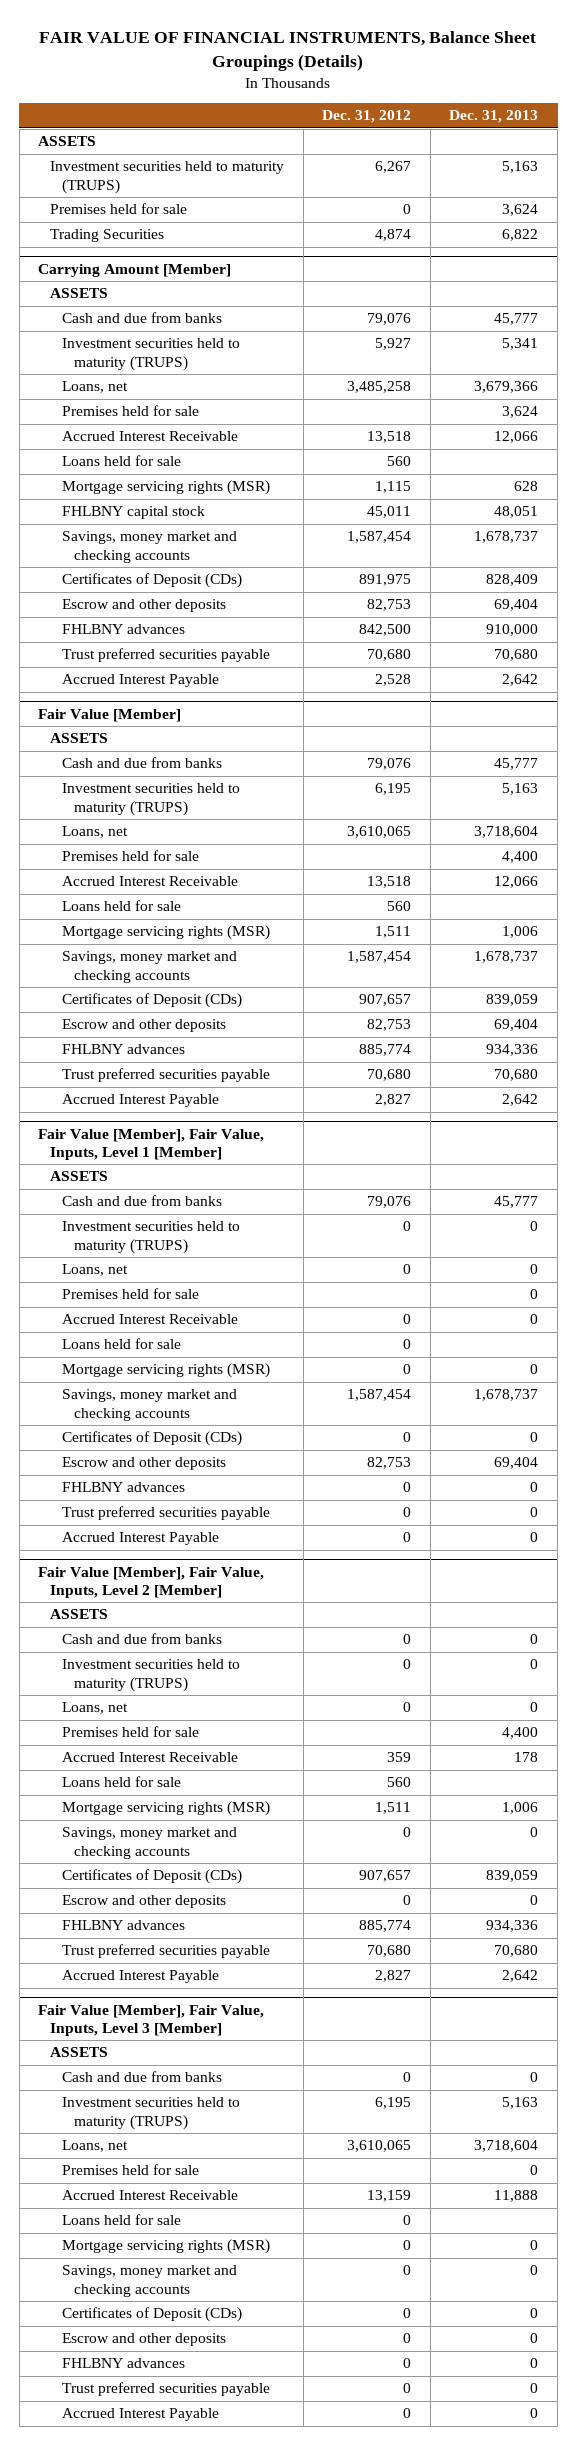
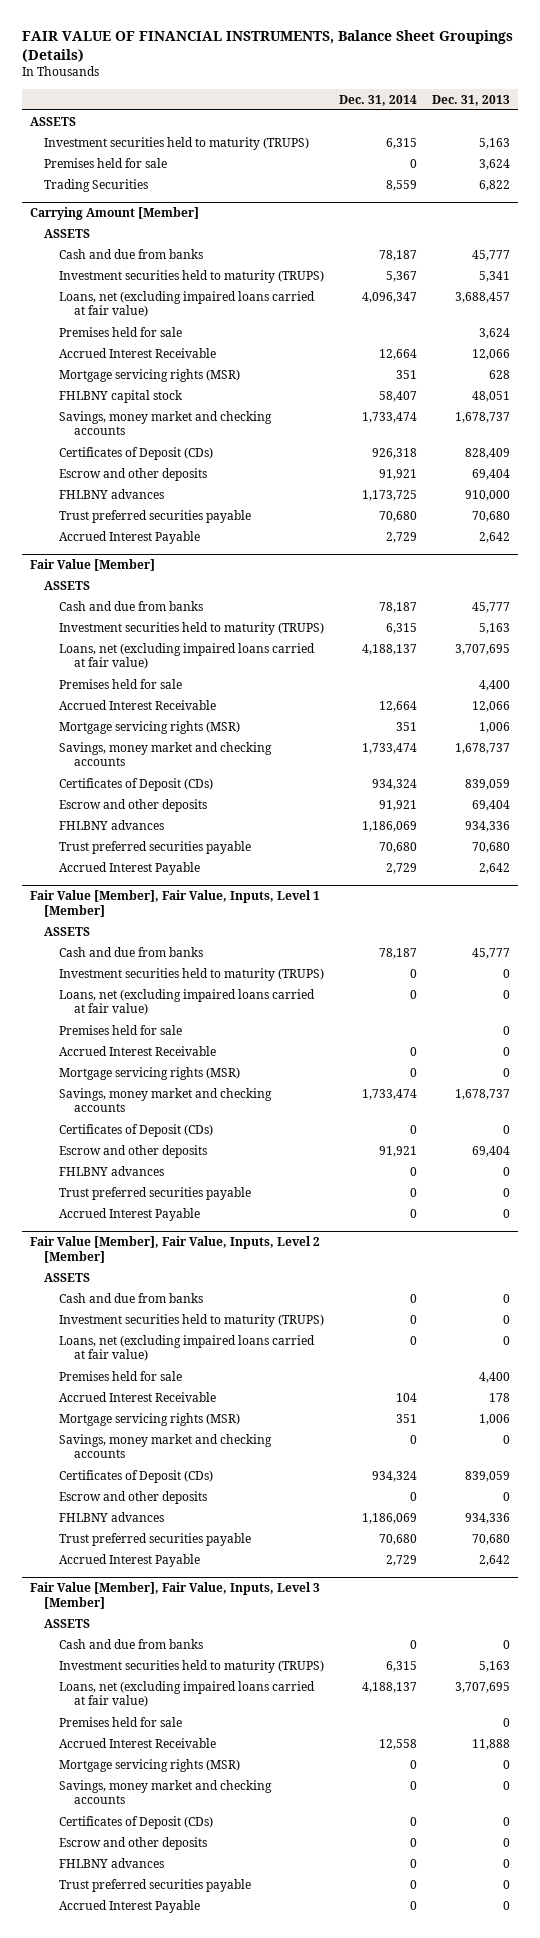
[322,110,412,124] Dec. 31, 2012 -> none
none -> [339,94,418,106] Dec. 31, 2014
[62,381,129,394] Loans, net -> [58,291,315,318] Loans, net (excluding impaired loans carried at fair value)
[474,381,539,394] 3,679,366 -> [455,292,511,304] 3,688,457
[62,455,182,467] Loans held for sale -> none
[62,826,129,839] Loans, net -> [58,643,315,670] Loans, net (excluding impaired loans carried at fair value)
[474,826,539,839] 3,718,604 -> [455,644,511,656] 3,707,695
[62,900,182,912] Loans held for sale -> none
[62,1264,129,1277] Loans, net -> [58,989,315,1016] Loans, net (excluding impaired loans carried at fair value)
[62,1338,182,1350] Loans held for sale -> none
[62,1702,129,1715] Loans, net -> [58,1335,315,1362] Loans, net (excluding impaired loans carried at fair value)
[62,1776,182,1788] Loans held for sale -> none
[62,2140,129,2153] Loans, net -> [58,1681,315,1708] Loans, net (excluding impaired loans carried at fair value)
[474,2140,539,2153] 3,718,604 -> [455,1682,511,1694] 3,707,695
[62,2214,182,2226] Loans held for sale -> none

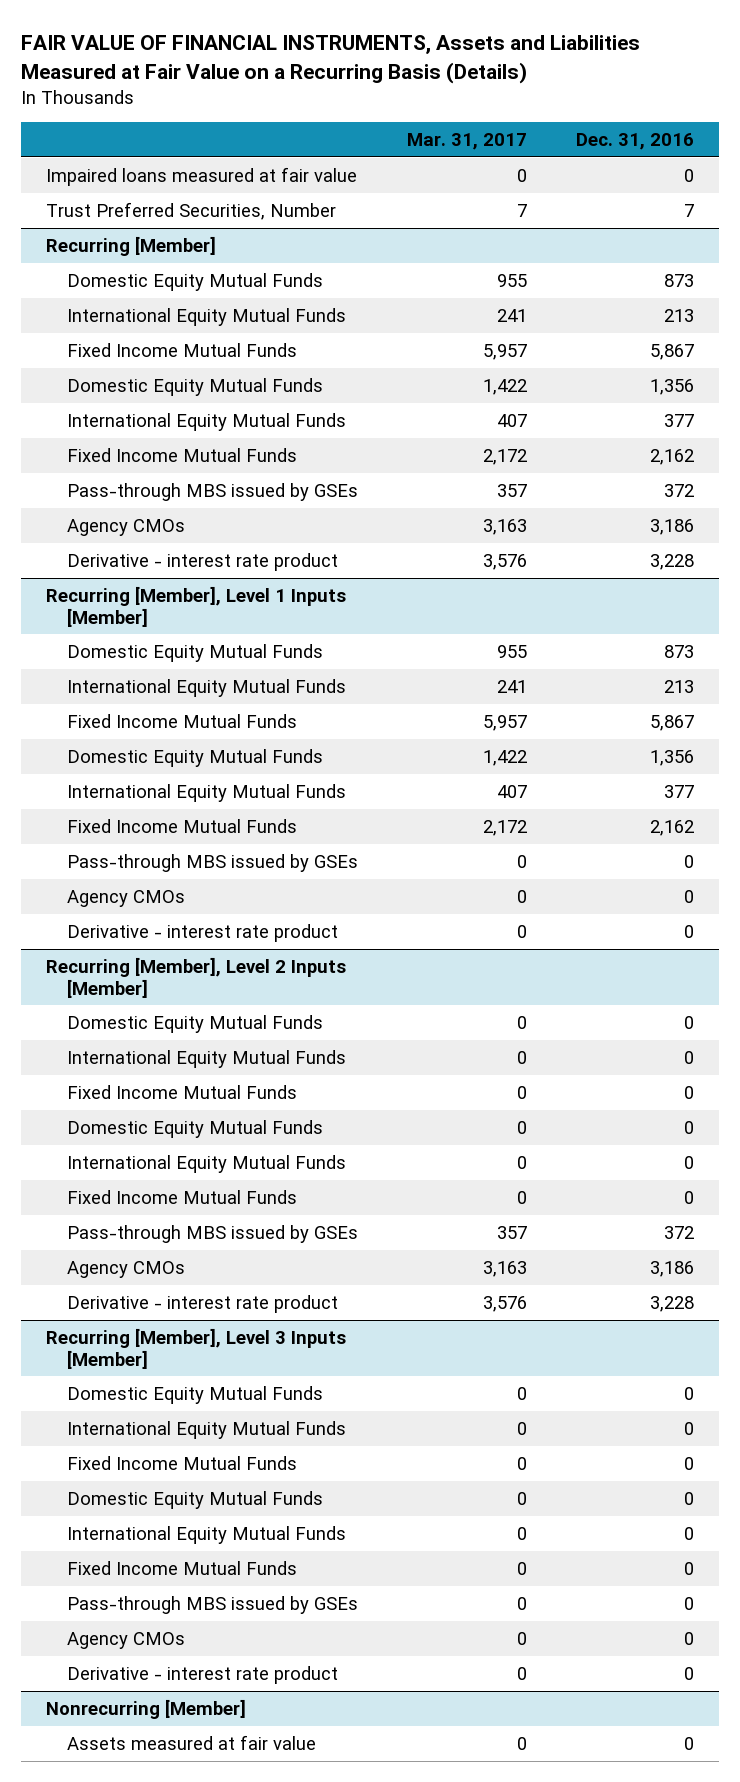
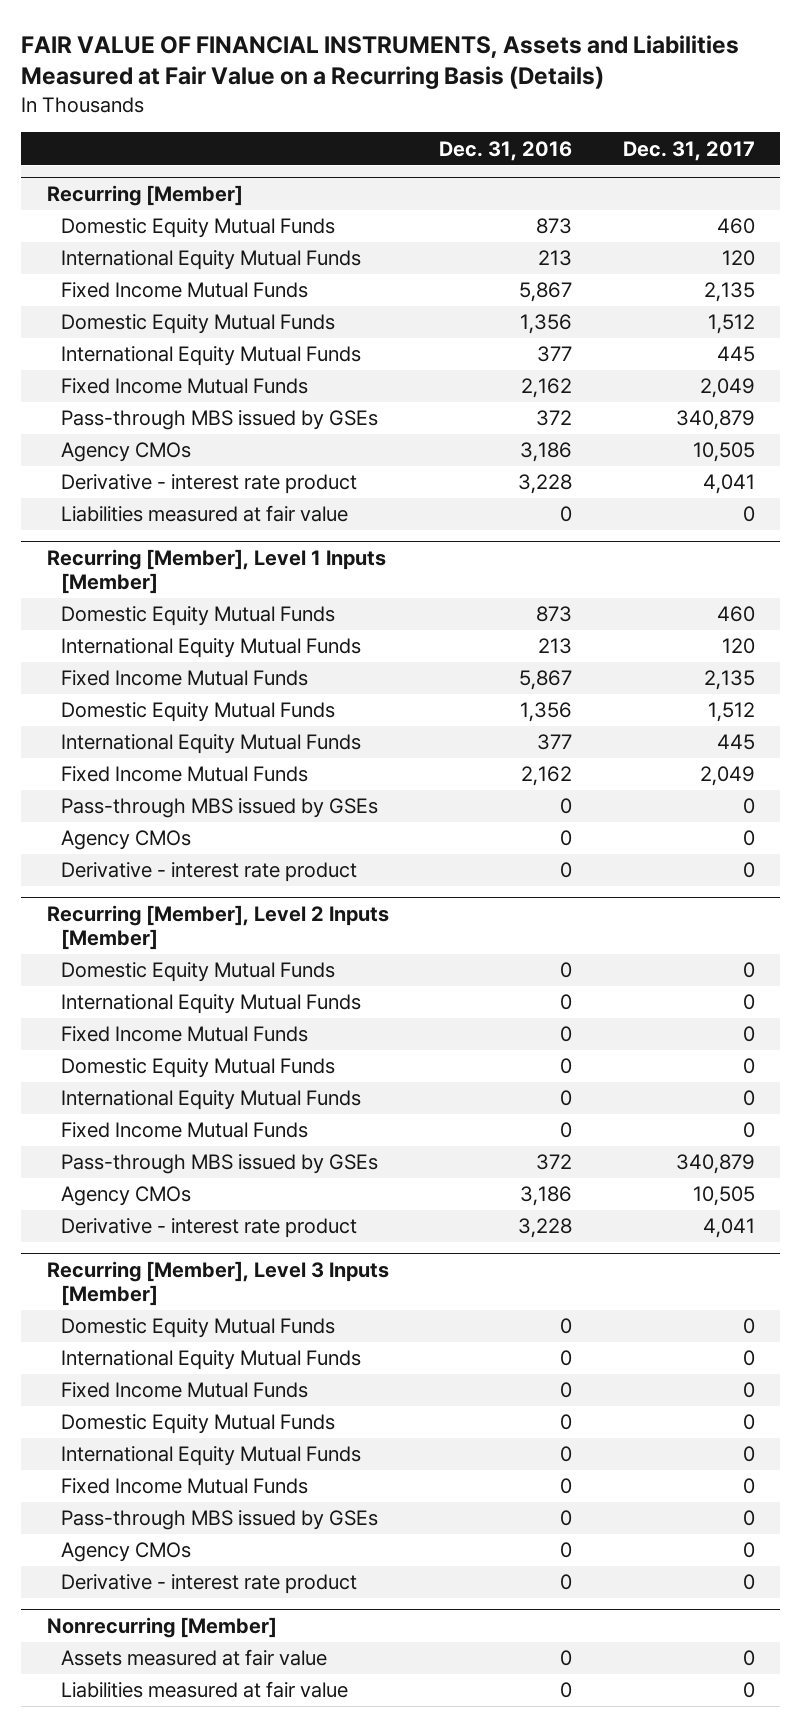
[406,132,527,150] Mar. 31, 2017 -> none
none -> [623,140,756,161] Dec. 31, 2017
[46,166,358,186] Impaired loans measured at fair value -> none
[46,201,337,220] Trust Preferred Securities, Number -> none
none -> [60,505,348,523] Liabilities measured at fair value
none -> [60,1681,348,1699] Liabilities measured at fair value

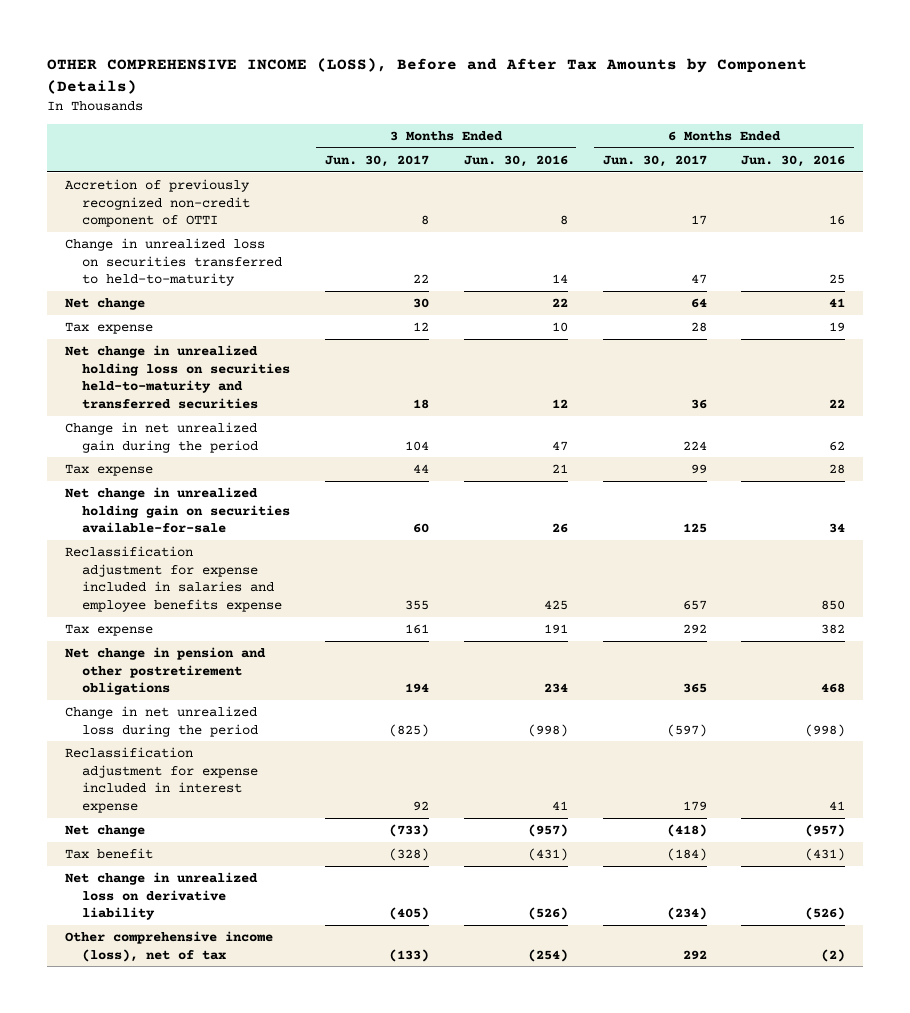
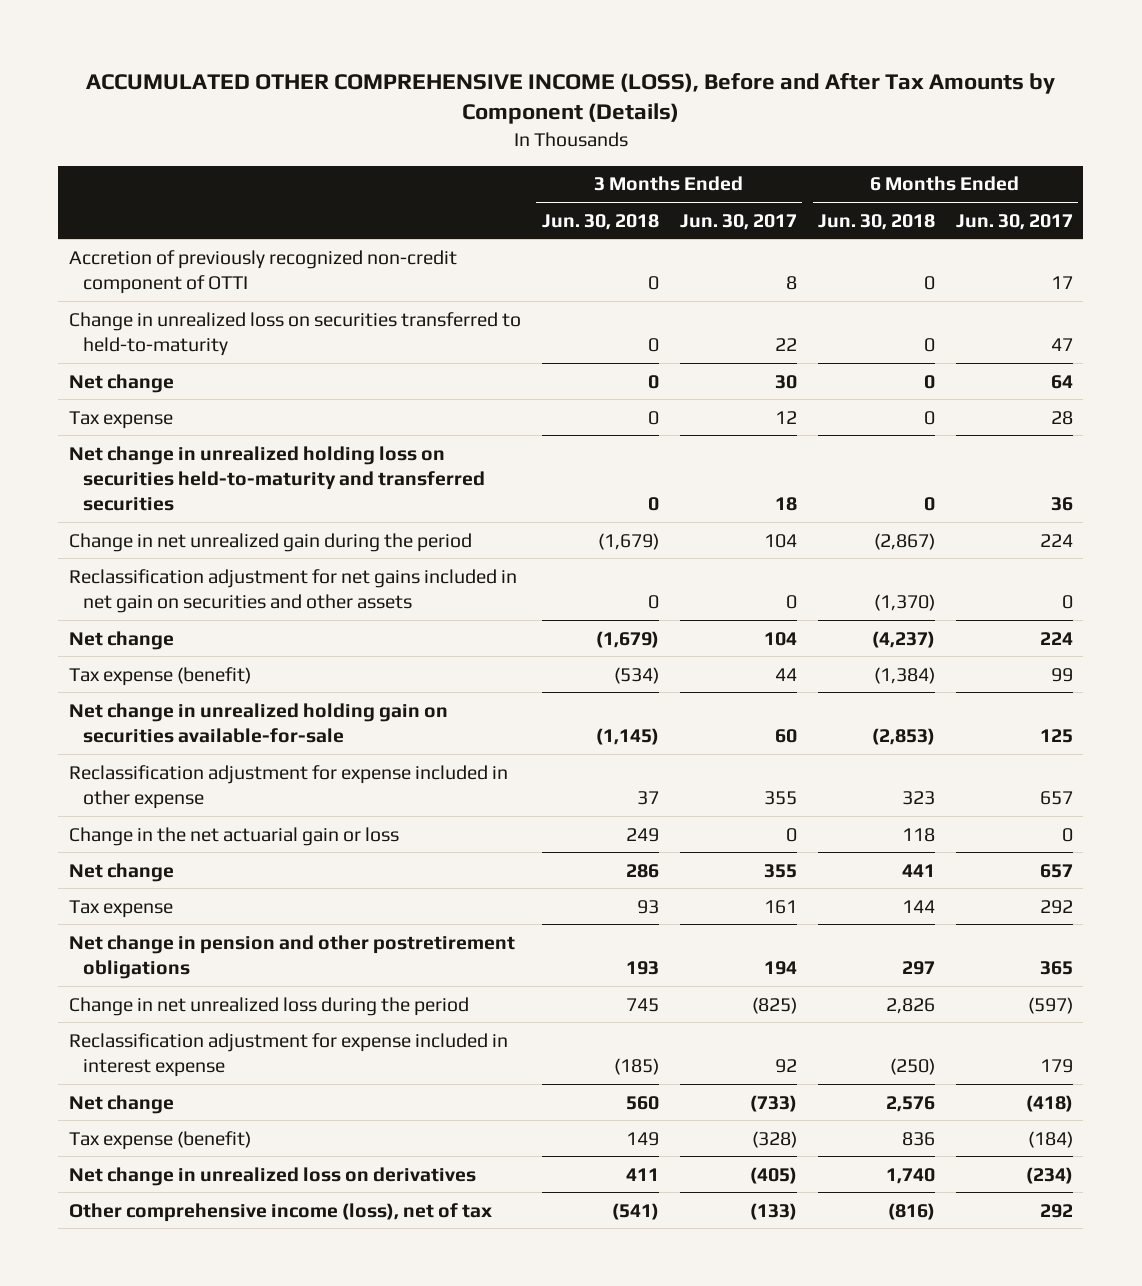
[47,58,808,95] OTHER COMPREHENSIVE INCOME (LOSS), Before and After Tax Amounts by Component (Details) -> [85,72,1055,125] ACCUMULATED OTHER COMPREHENSIVE INCOME (LOSS), Before and After Tax Amounts by Component (Details)
[463,154,568,167] Jun. 30, 2016 -> none
[741,154,846,167] Jun. 30, 2016 -> none
none -> [541,213,659,230] Jun. 30, 2018
none -> [817,213,935,230] Jun. 30, 2018
none -> [68,568,517,613] Reclassification adjustment for net gains included in net gain on securities and other assets
none -> [68,630,174,650] Net change
[64,463,153,476] Tax expense -> [68,666,251,686] Tax expense (benefit)
[64,545,282,613] Reclassification adjustment for expense included in salaries and employee benefits expense -> [68,764,508,809] Reclassification adjustment for expense included in other expense
none -> [68,826,399,846] Change in the net actuarial gain or loss
none -> [68,862,174,882] Net change
[64,847,153,859] Tax benefit -> [68,1130,251,1150] Tax expense (benefit)
[64,871,258,921] Net change in unrealized loss on derivative liability -> [68,1166,476,1186] Net change in unrealized loss on derivatives

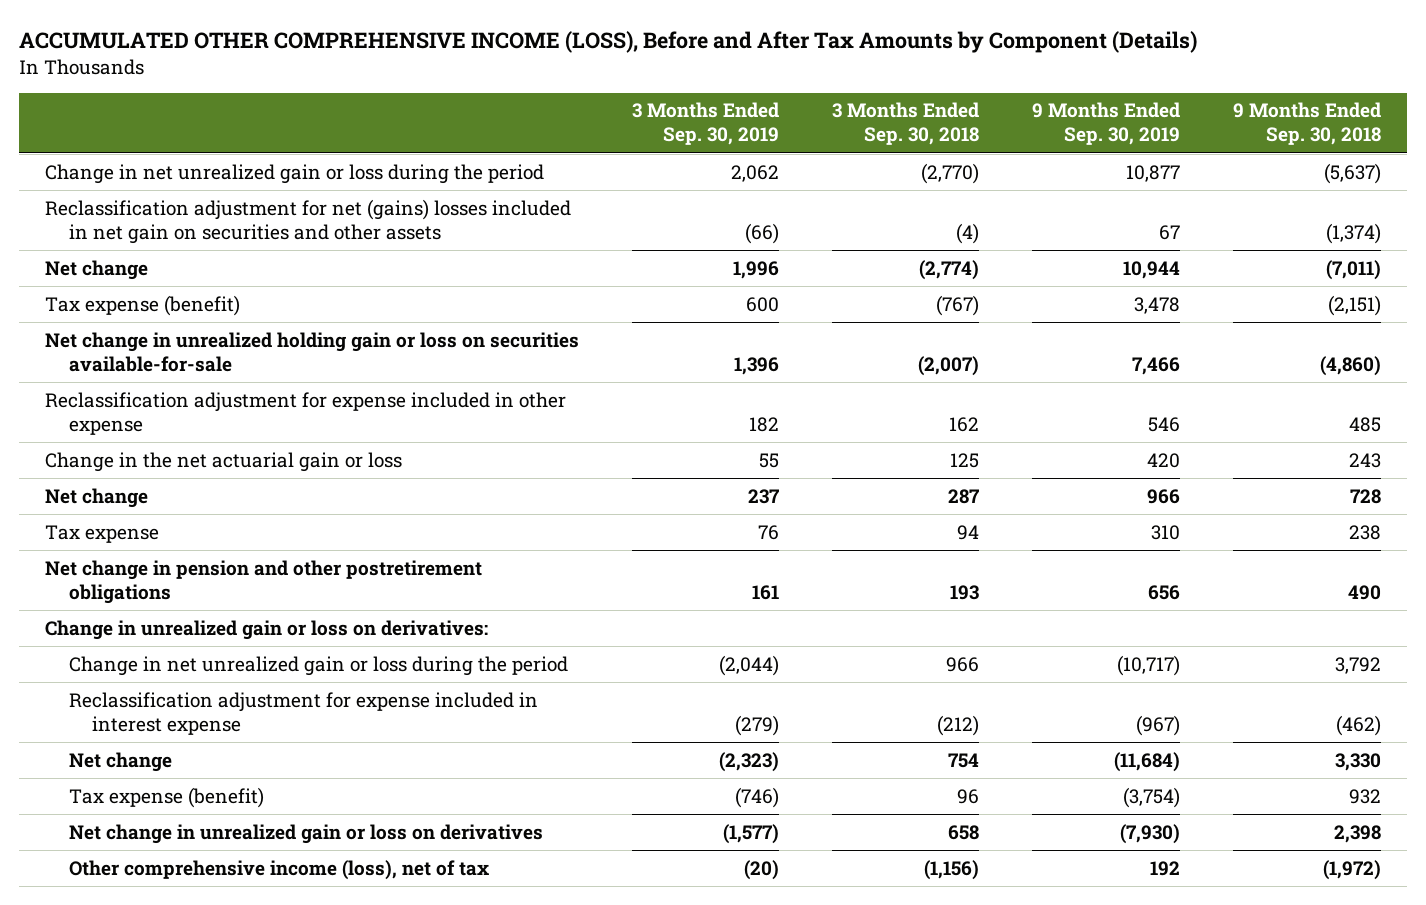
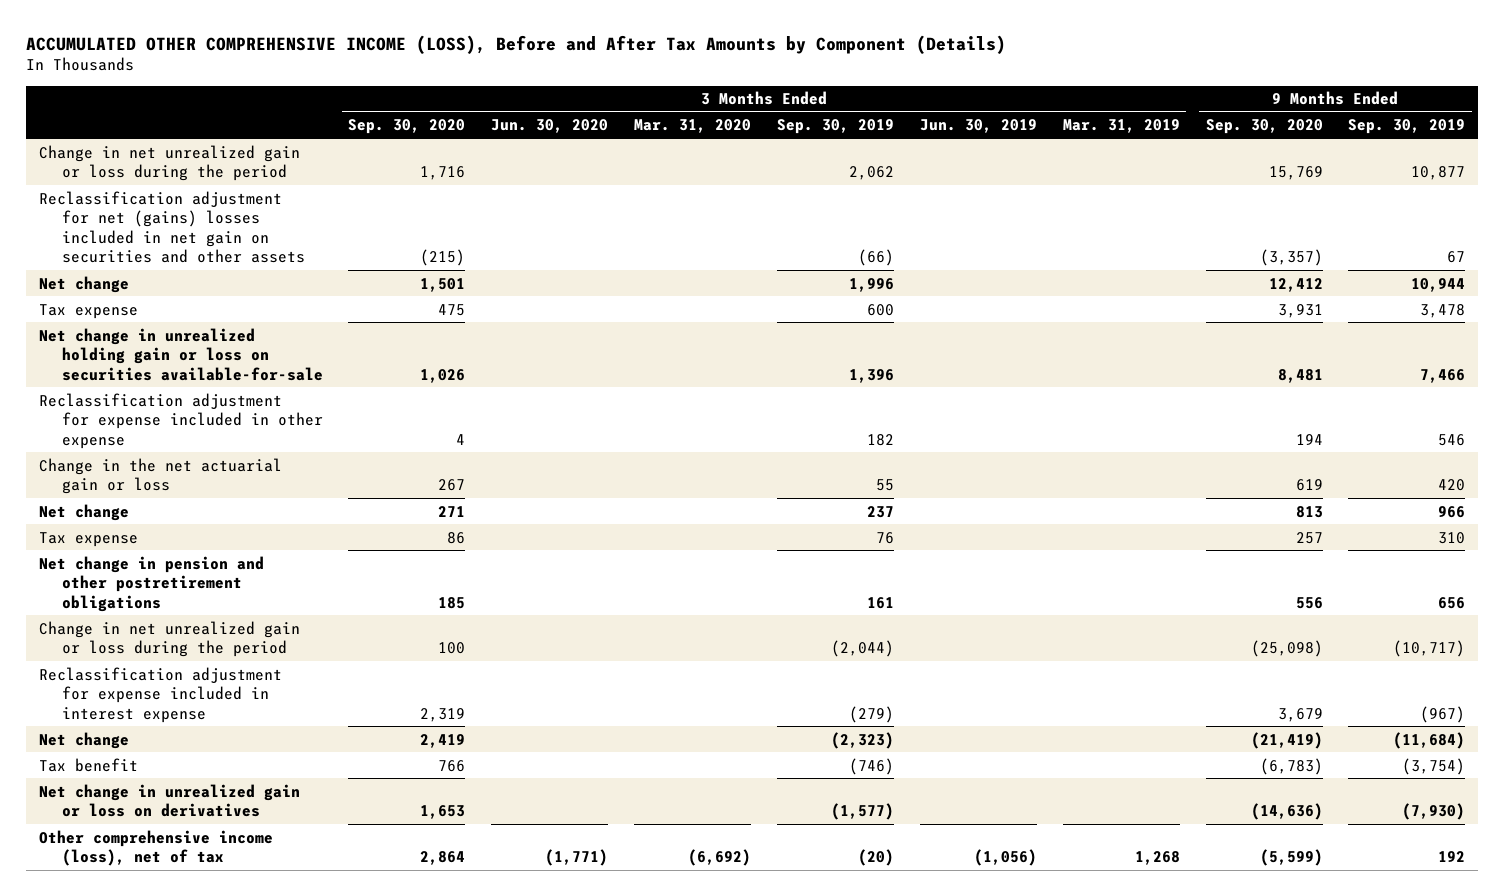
[832,102,980,146] 3 Months Ended Sep. 30, 2018 -> none
[1232,102,1381,146] 9 Months Ended Sep. 30, 2018 -> none
none -> [348,119,466,135] Sep. 30, 2020
none -> [491,119,609,134] Jun. 30, 2020
none -> [634,119,752,134] Mar. 31, 2020
none -> [919,119,1037,134] Jun. 30, 2019
none -> [1062,119,1180,134] Mar. 31, 2019
none -> [1205,119,1323,135] Sep. 30, 2020
[45,294,241,316] Tax expense (benefit) -> [38,303,138,319] Tax expense
[45,619,489,640] Change in unrealized gain or loss on derivatives: -> none
[68,786,264,808] Tax expense (benefit) -> [38,757,138,772] Tax benefit

